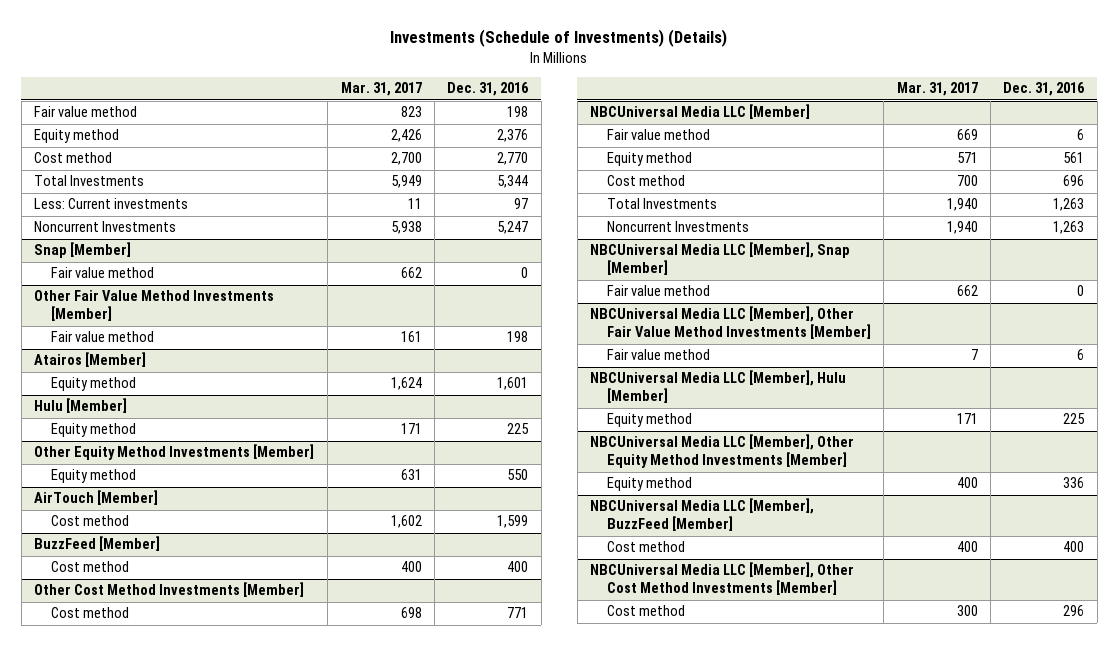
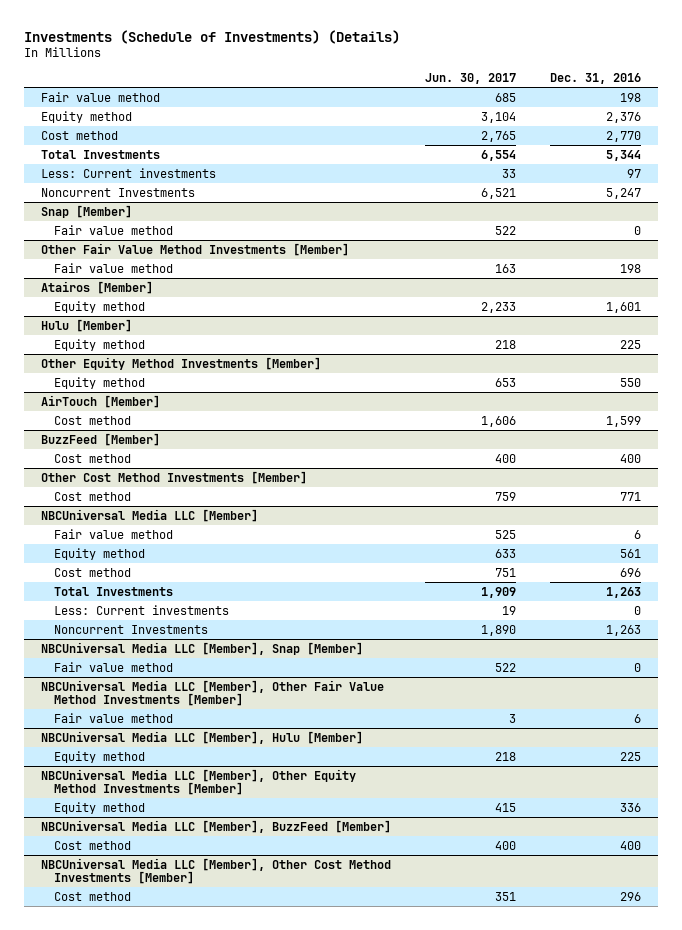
[340,82,422,97] Mar. 31, 2017 -> none
none -> [424,73,516,85] Jun. 30, 2017
none -> [53,604,229,615] Less: Current investments

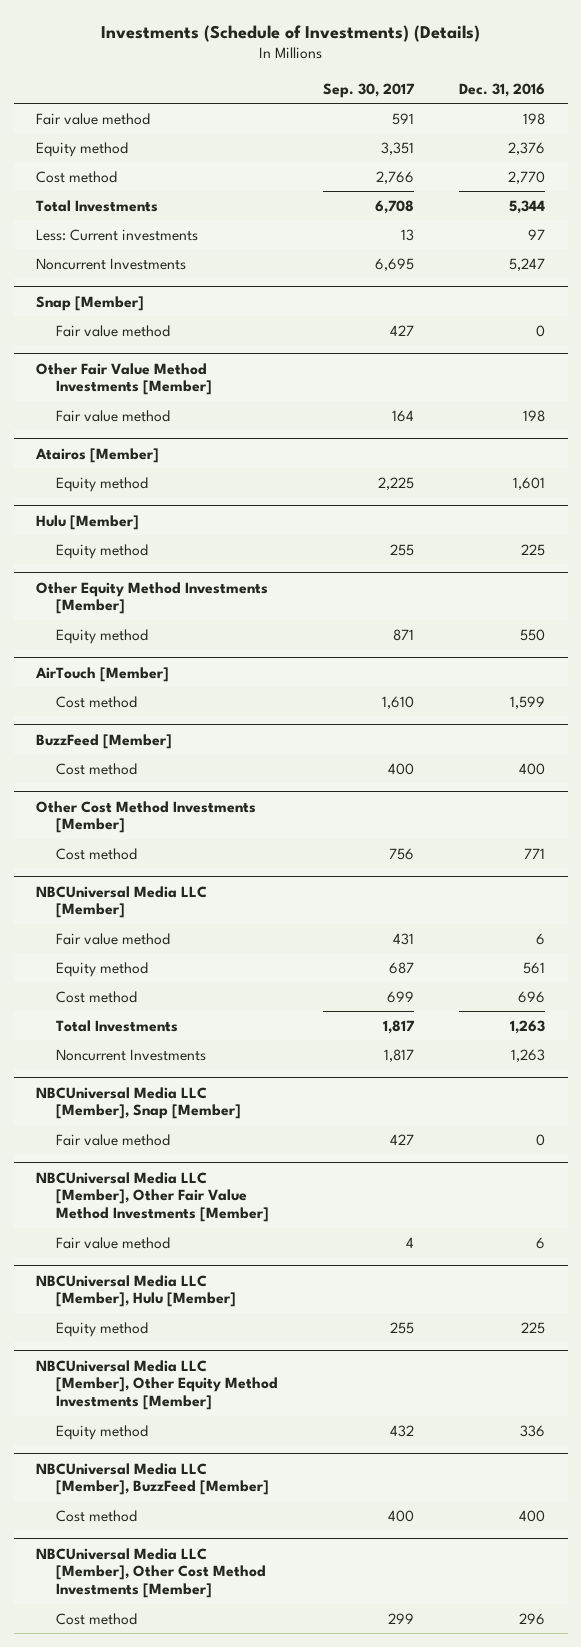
[424,73,516,85] Jun. 30, 2017 -> none
none -> [322,82,415,98] Sep. 30, 2017
[53,604,229,615] Less: Current investments -> none

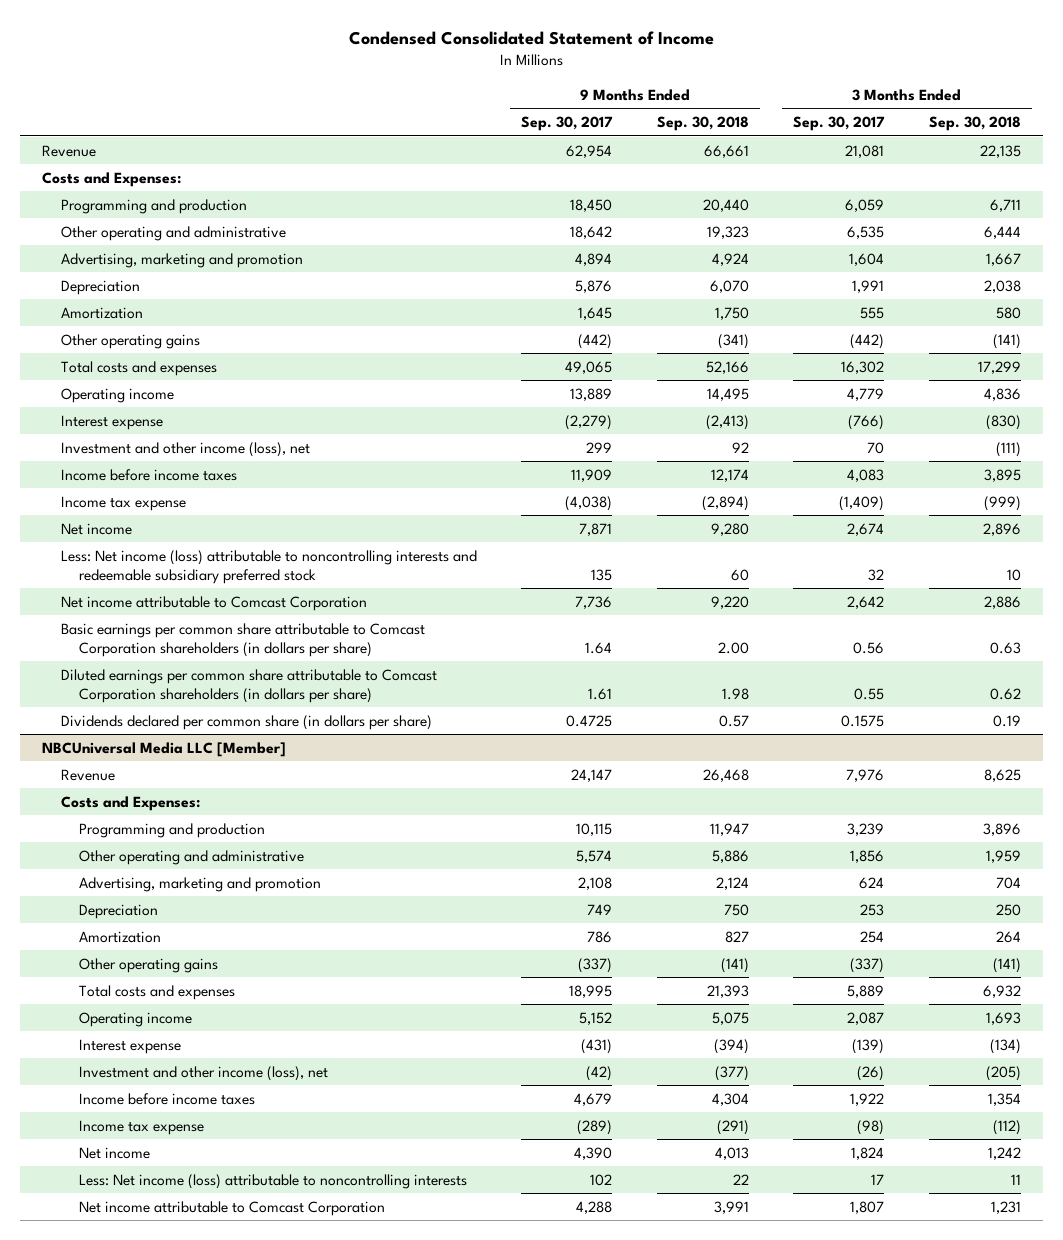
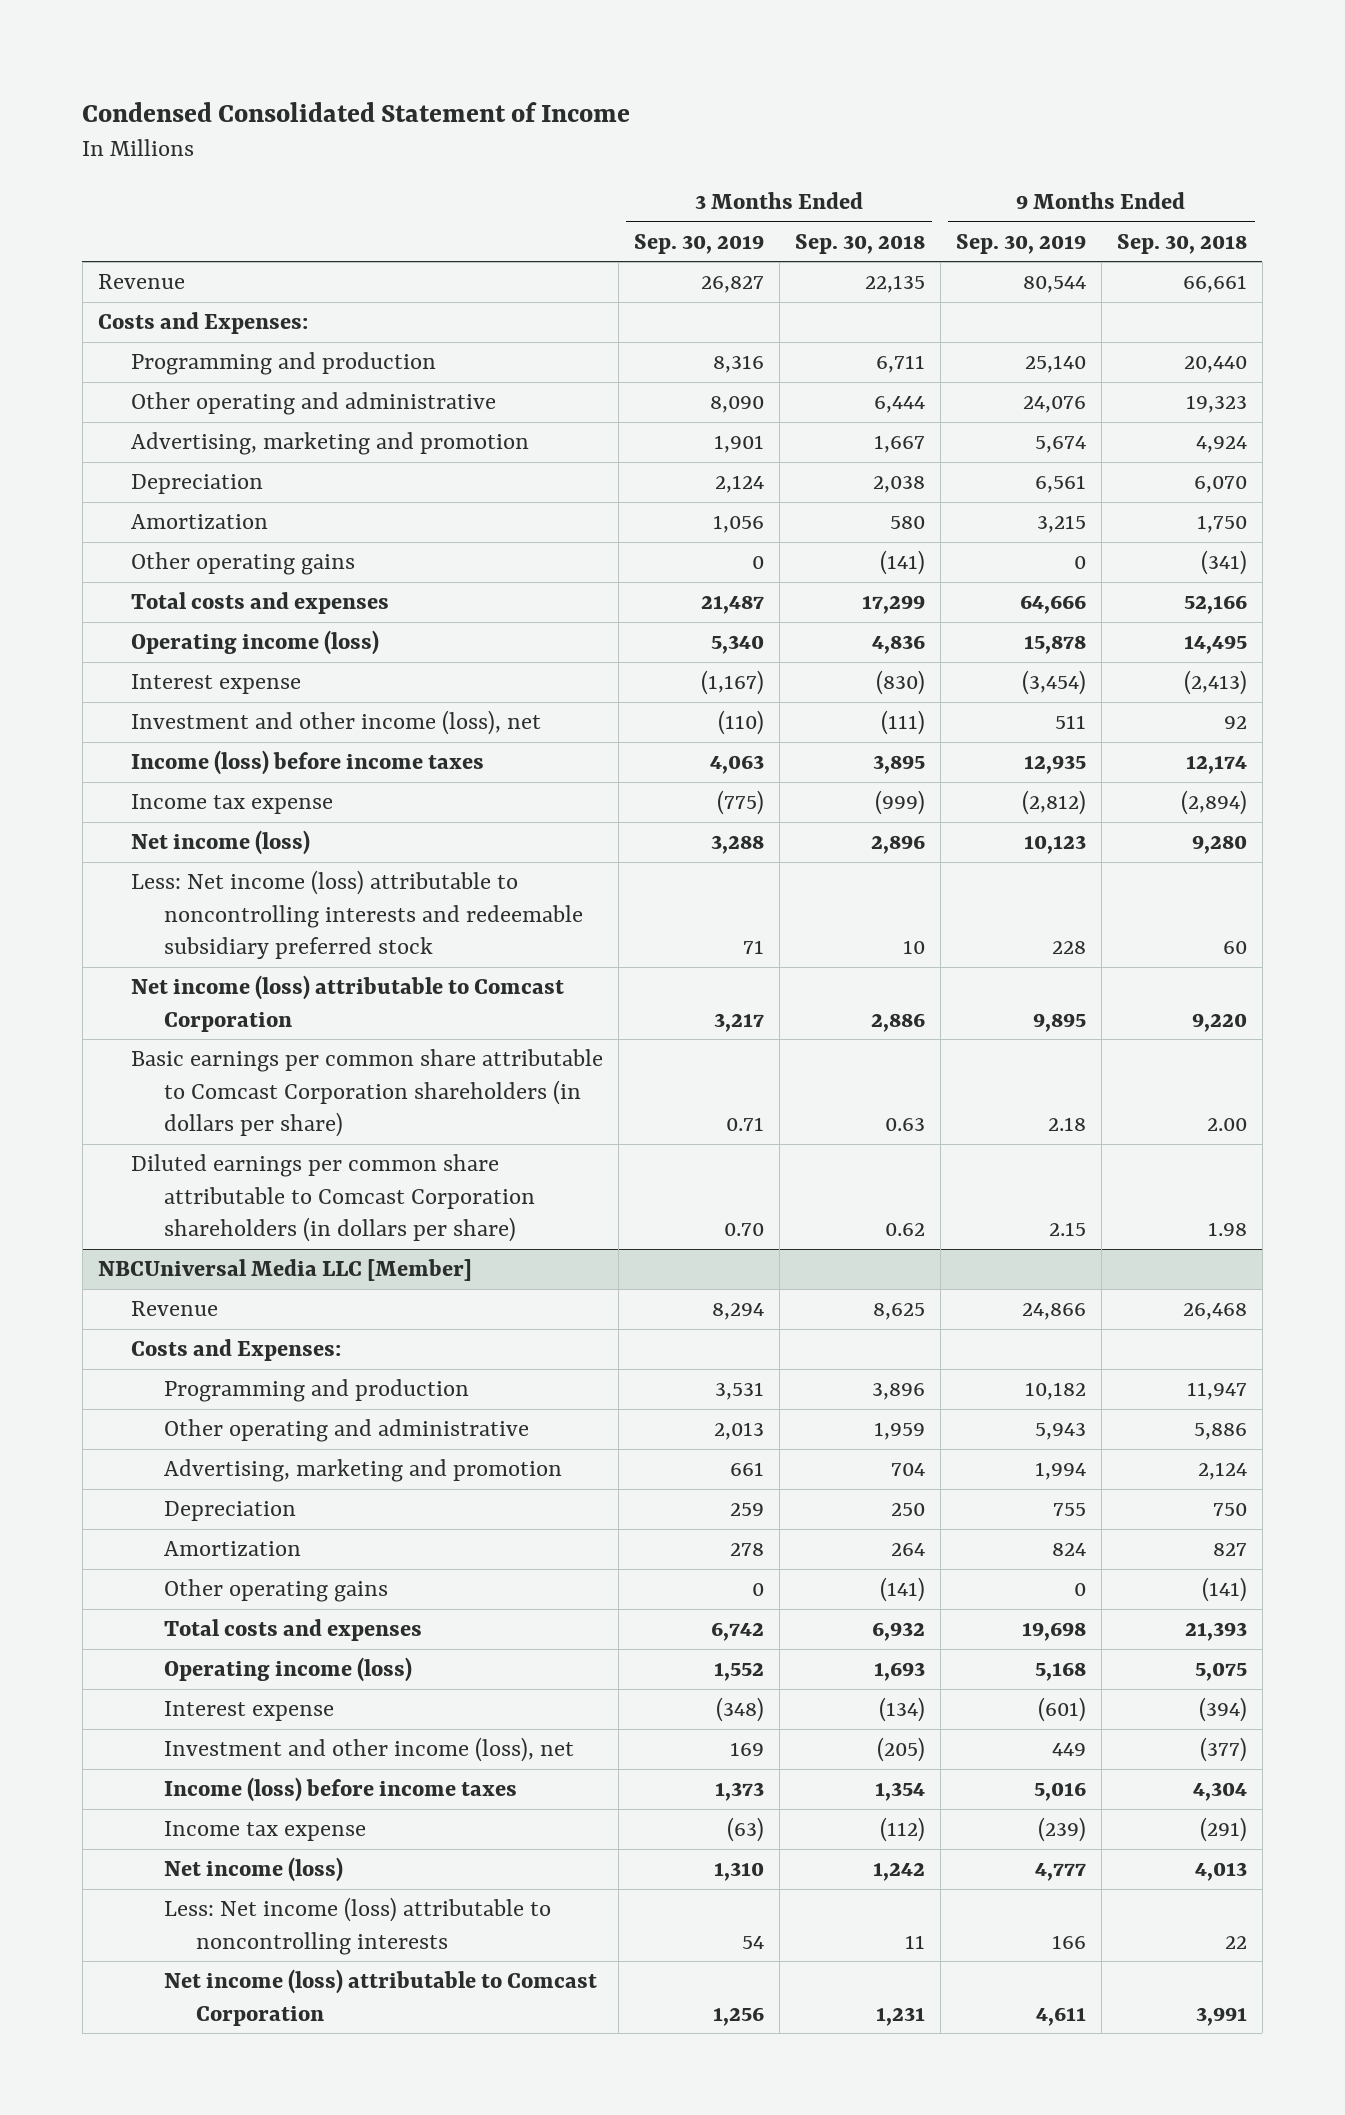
[521,116,614,132] Sep. 30, 2017 -> none
[793,116,886,132] Sep. 30, 2017 -> none
none -> [633,233,764,254] Sep. 30, 2019
none -> [955,233,1086,254] Sep. 30, 2019
[60,387,174,403] Operating income -> [130,630,379,656] Operating income (loss)
[60,468,237,481] Income before income taxes -> [130,750,484,776] Income (loss) before income taxes
[60,522,132,535] Net income -> [130,830,310,856] Net income (loss)
[60,595,367,611] Net income attributable to Comcast Corporation -> [130,975,564,1032] Net income (loss) attributable to Comcast Corporation
[60,714,432,730] Dividends declared per common share (in dollars per share) -> none
[78,1011,192,1027] Operating income -> [163,1657,412,1683] Operating income (loss)
[78,1092,255,1105] Income before income taxes -> [163,1777,517,1803] Income (loss) before income taxes
[78,1146,150,1159] Net income -> [163,1857,343,1883] Net income (loss)
[78,1200,385,1216] Net income attributable to Comcast Corporation -> [163,1969,597,2026] Net income (loss) attributable to Comcast Corporation

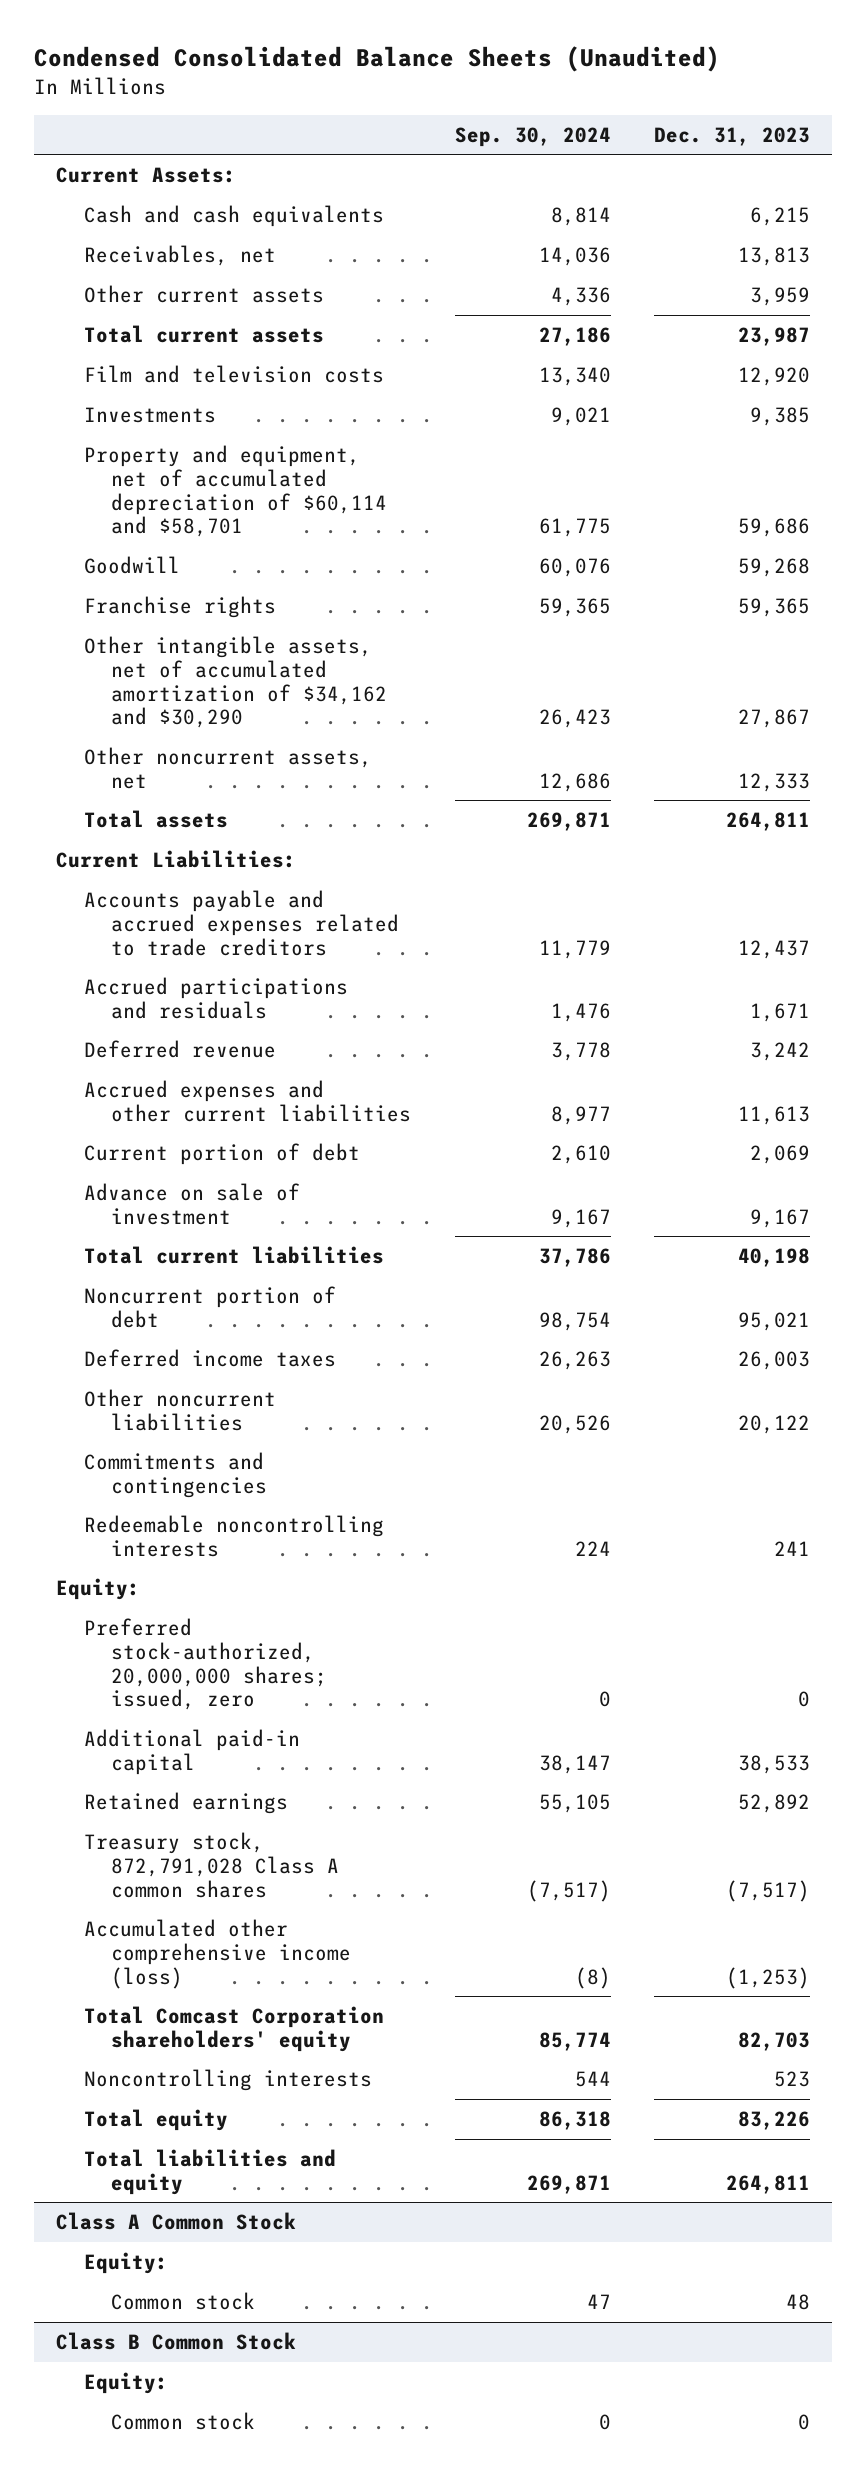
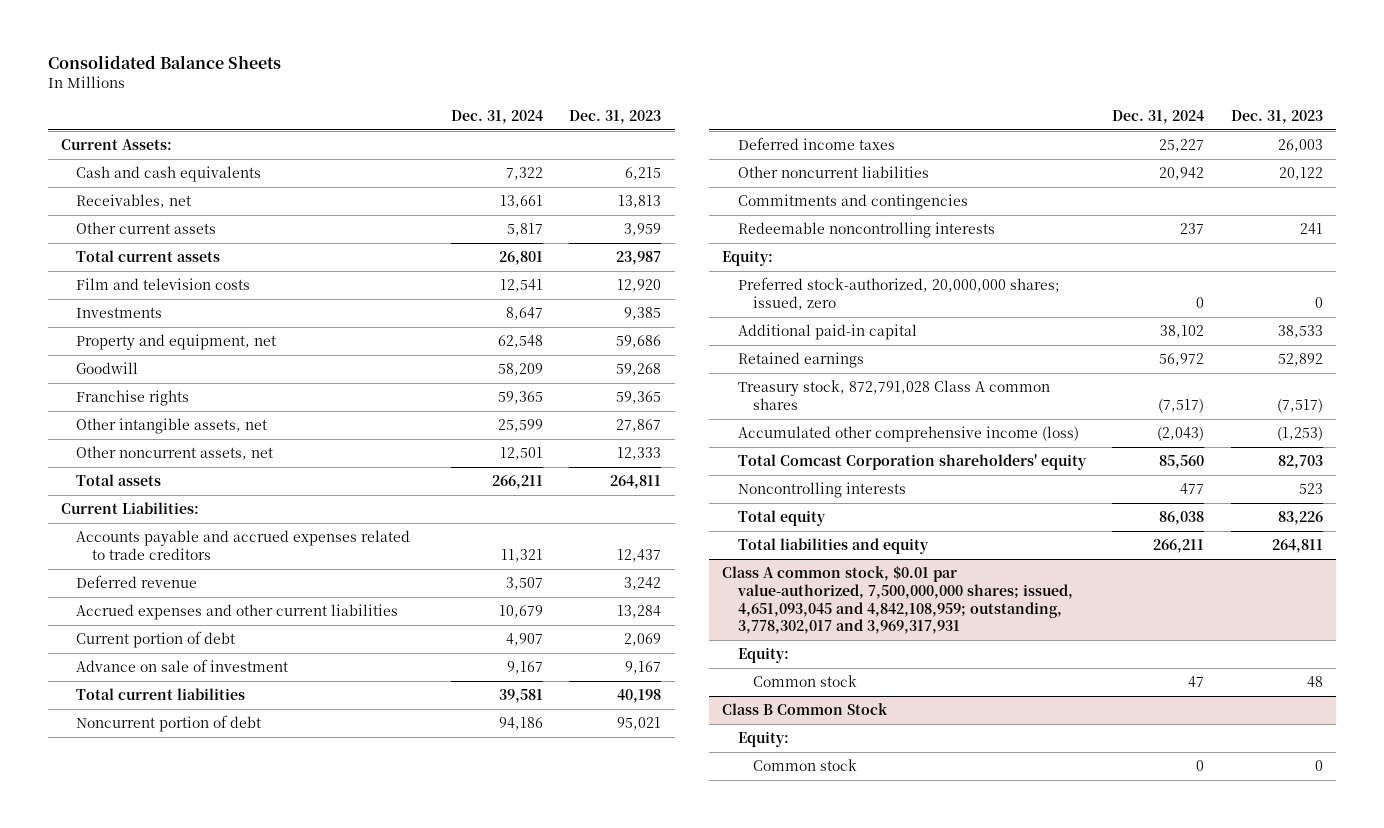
[34,46,721,73] Condensed Consolidated Balance Sheets (Unaudited) -> [47,55,281,70] Consolidated Balance Sheets
[454,126,611,147] Sep. 30, 2024 -> none
none -> [450,109,543,124] Dec. 31, 2024
[83,444,388,538] Property and equipment, net of accumulated depreciation of $60,114 and $58,701 -> [76,334,277,351] Property and equipment, net
[83,635,388,729] Other intangible assets, net of accumulated amortization of $34,162 and $30,290 -> [76,418,268,435] Other intangible assets, net
[83,976,348,1019] Accrued participations and residuals -> none
[738,1105,811,1125] 11,613 -> [617,605,662,619] 13,284
[56,2211,297,2230] Class A Common Stock -> [722,566,1073,635] Class A common stock, $0.01 par value-authorized, 7,500,000,000 shares; issued, 4,651,093,045 and 4,842,108,959; outstanding, 3,778,302,017 and 3,969,317,931

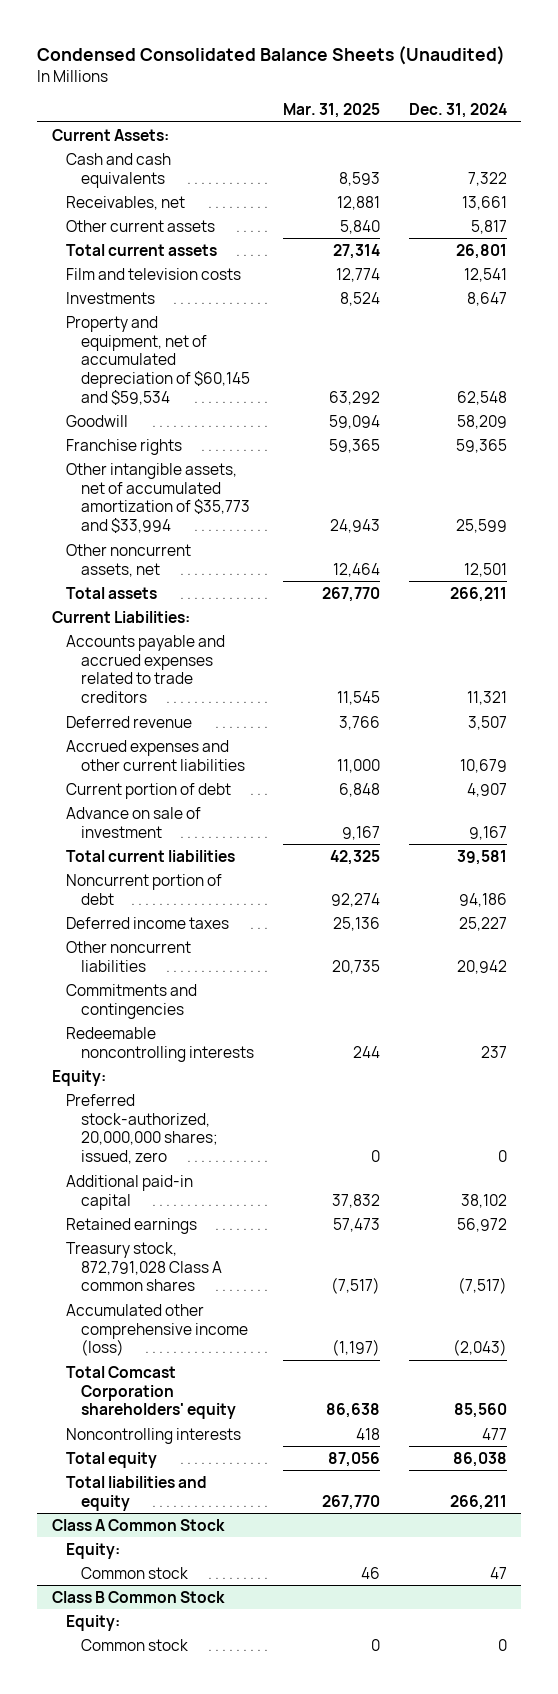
[47,55,281,70] Consolidated Balance Sheets -> [37,45,506,65] Condensed Consolidated Balance Sheets (Unaudited)
[569,109,662,124] Dec. 31, 2023 -> none
none -> [282,102,380,118] Mar. 31, 2025
[76,334,277,351] Property and equipment, net -> [66,315,250,405] Property and equipment, net of accumulated depreciation of $60,145 and $59,534
[76,418,268,435] Other intangible assets, net -> [66,462,250,533] Other intangible assets, net of accumulated amortization of $35,773 and $33,994
[722,566,1073,635] Class A common stock, $0.01 par value-authorized, 7,500,000,000 shares; issued, 4,651,093,045 and 4,842,108,959; outstanding, 3,778,302,017 and 3,969,317,931 -> [51,1518,225,1531] Class A Common Stock

